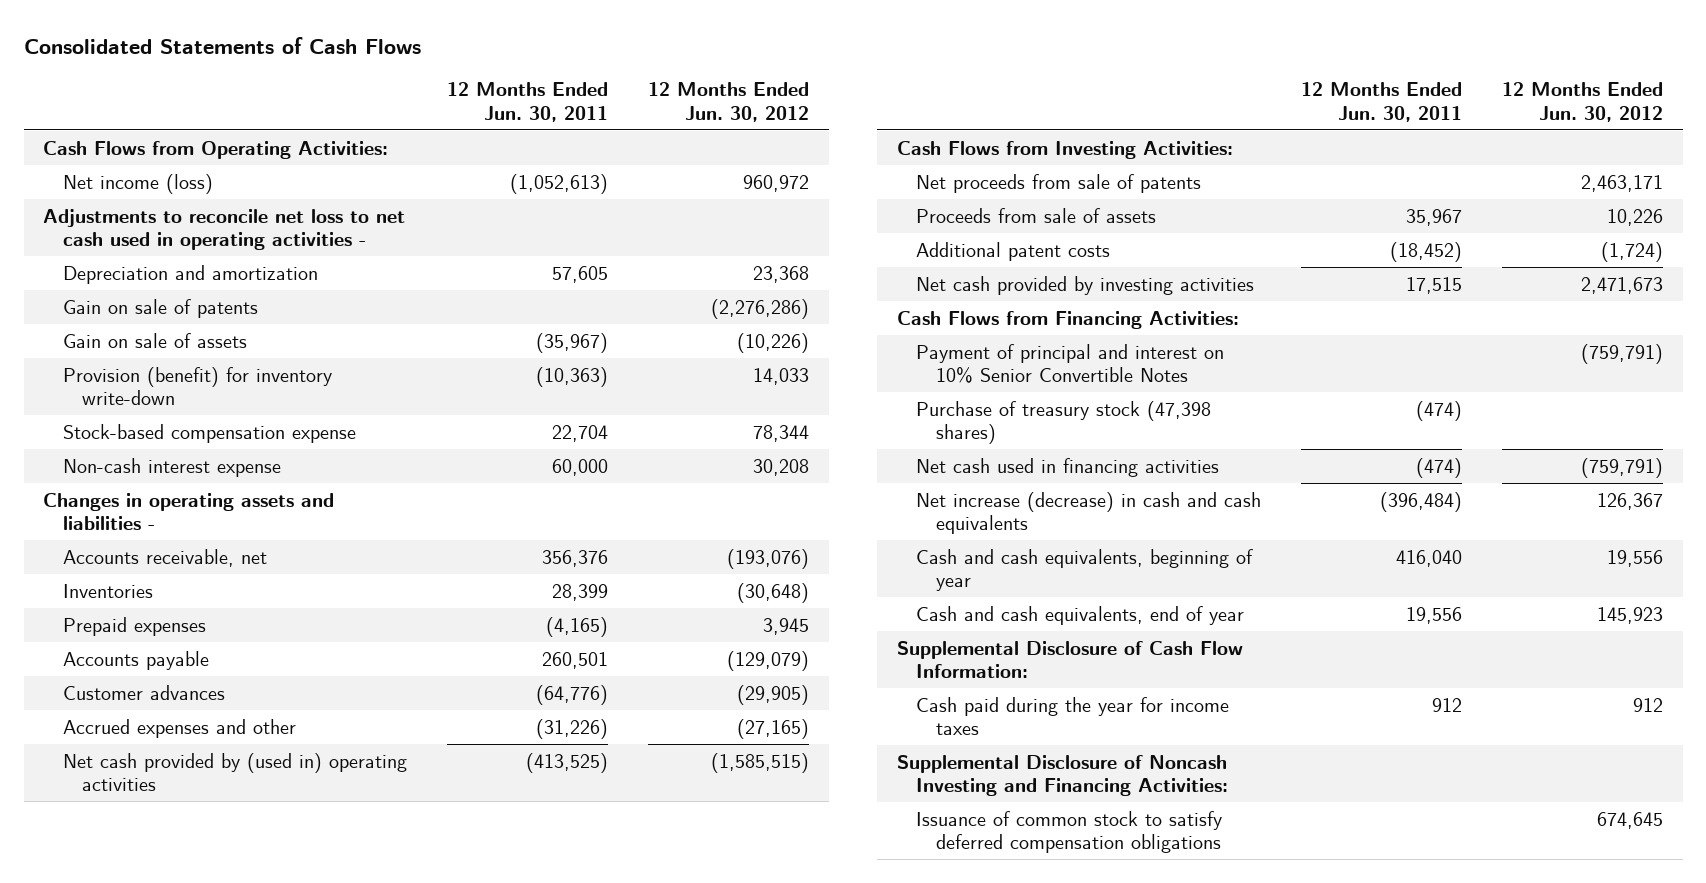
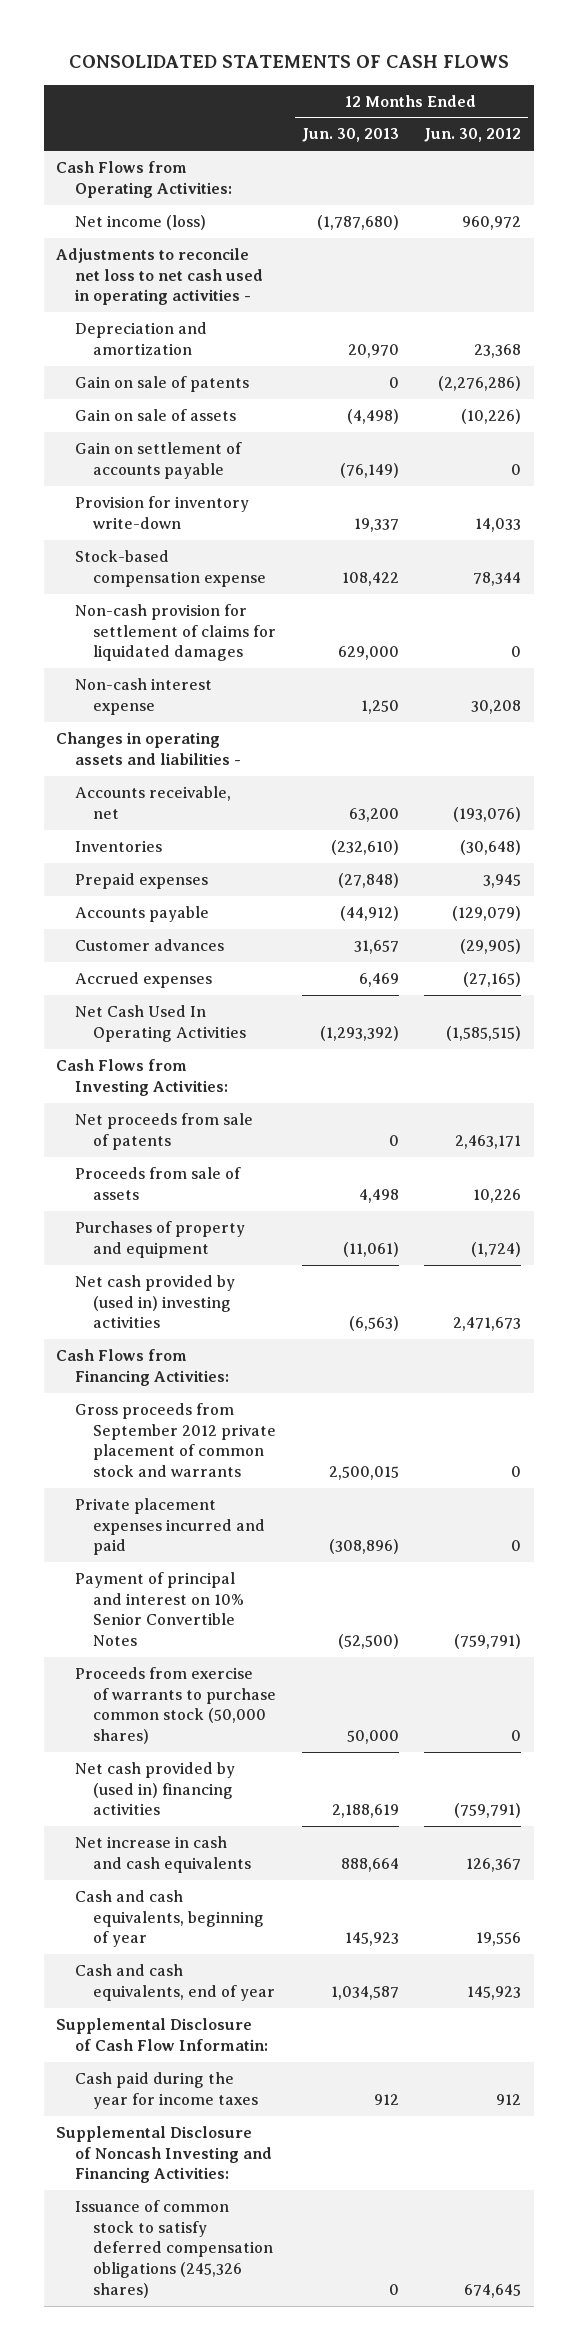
[23,36,421,54] Consolidated Statements of Cash Flows -> [68,55,509,69] CONSOLIDATED STATEMENTS OF CASH FLOWS
[447,82,609,122] 12 Months Ended Jun. 30, 2011 -> none
none -> [301,128,399,143] Jun. 30, 2013
none -> [74,441,242,479] Gain on settlement of accounts payable
[62,366,332,406] Provision (benefit) for inventory write-down -> [74,495,249,529] Provision for inventory write-down
none -> [74,603,276,662] Non-cash provision for settlement of claims for liquidated damages
[62,718,296,738] Accrued expenses and other -> [74,971,212,988] Accrued expenses
[62,752,407,792] Net cash provided by (used in) operating activities -> [74,1004,246,1042] Net Cash Used In Operating Activities
[916,241,1111,261] Additional patent costs -> [74,1220,245,1258] Purchases of property and equipment
[916,275,1255,295] Net cash provided by investing activities -> [74,1274,235,1329] Net cash provided by (used in) investing activities
none -> [74,1402,276,1478] Gross proceeds from September 2012 private placement of common stock and warrants
none -> [74,1497,265,1556] Private placement expenses incurred and paid
[916,400,1212,445] Purchase of treasury stock (47,398 shares) -> none
none -> [74,1666,276,1745] Proceeds from exercise of warrants to purchase common stock (50,000 shares)
[916,457,1220,477] Net cash used in financing activities -> [74,1761,235,1816] Net cash provided by (used in) financing activities
[916,491,1262,535] Net increase (decrease) in cash and cash equivalents -> [74,1835,251,1873] Net increase in cash and cash equivalents
[896,640,1243,679] Supplemental Disclosure of Cash Flow Information: -> [56,2017,268,2051] Supplemental Disclosure of Cash Flow Informatin:
[916,810,1223,854] Issuance of common stock to satisfy deferred compensation obligations -> [74,2199,273,2298] Issuance of common stock to satisfy deferred compensation obligations (245,326 shares)

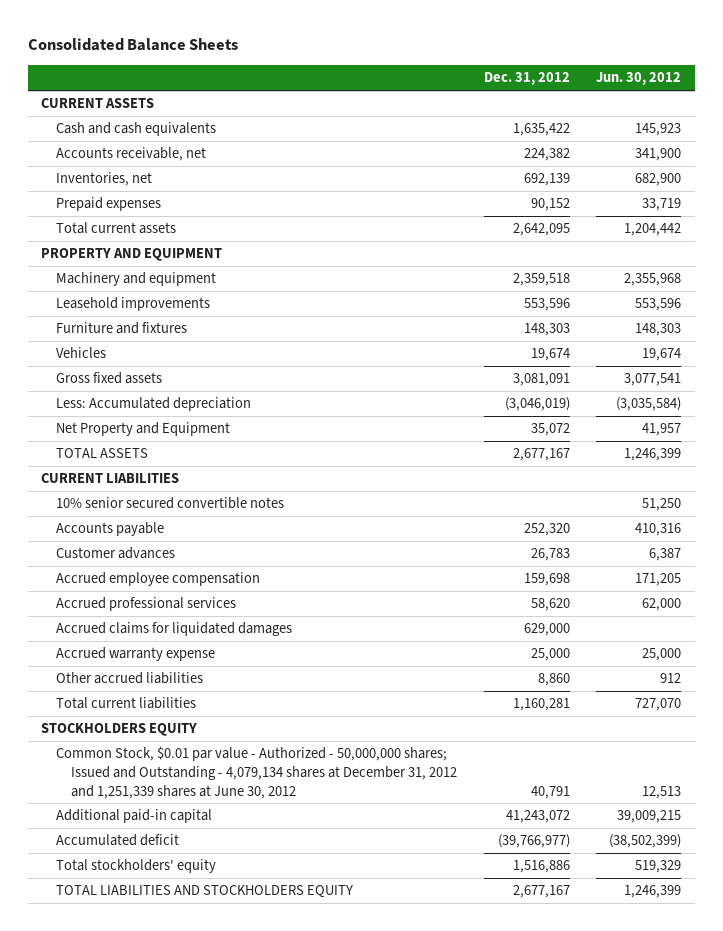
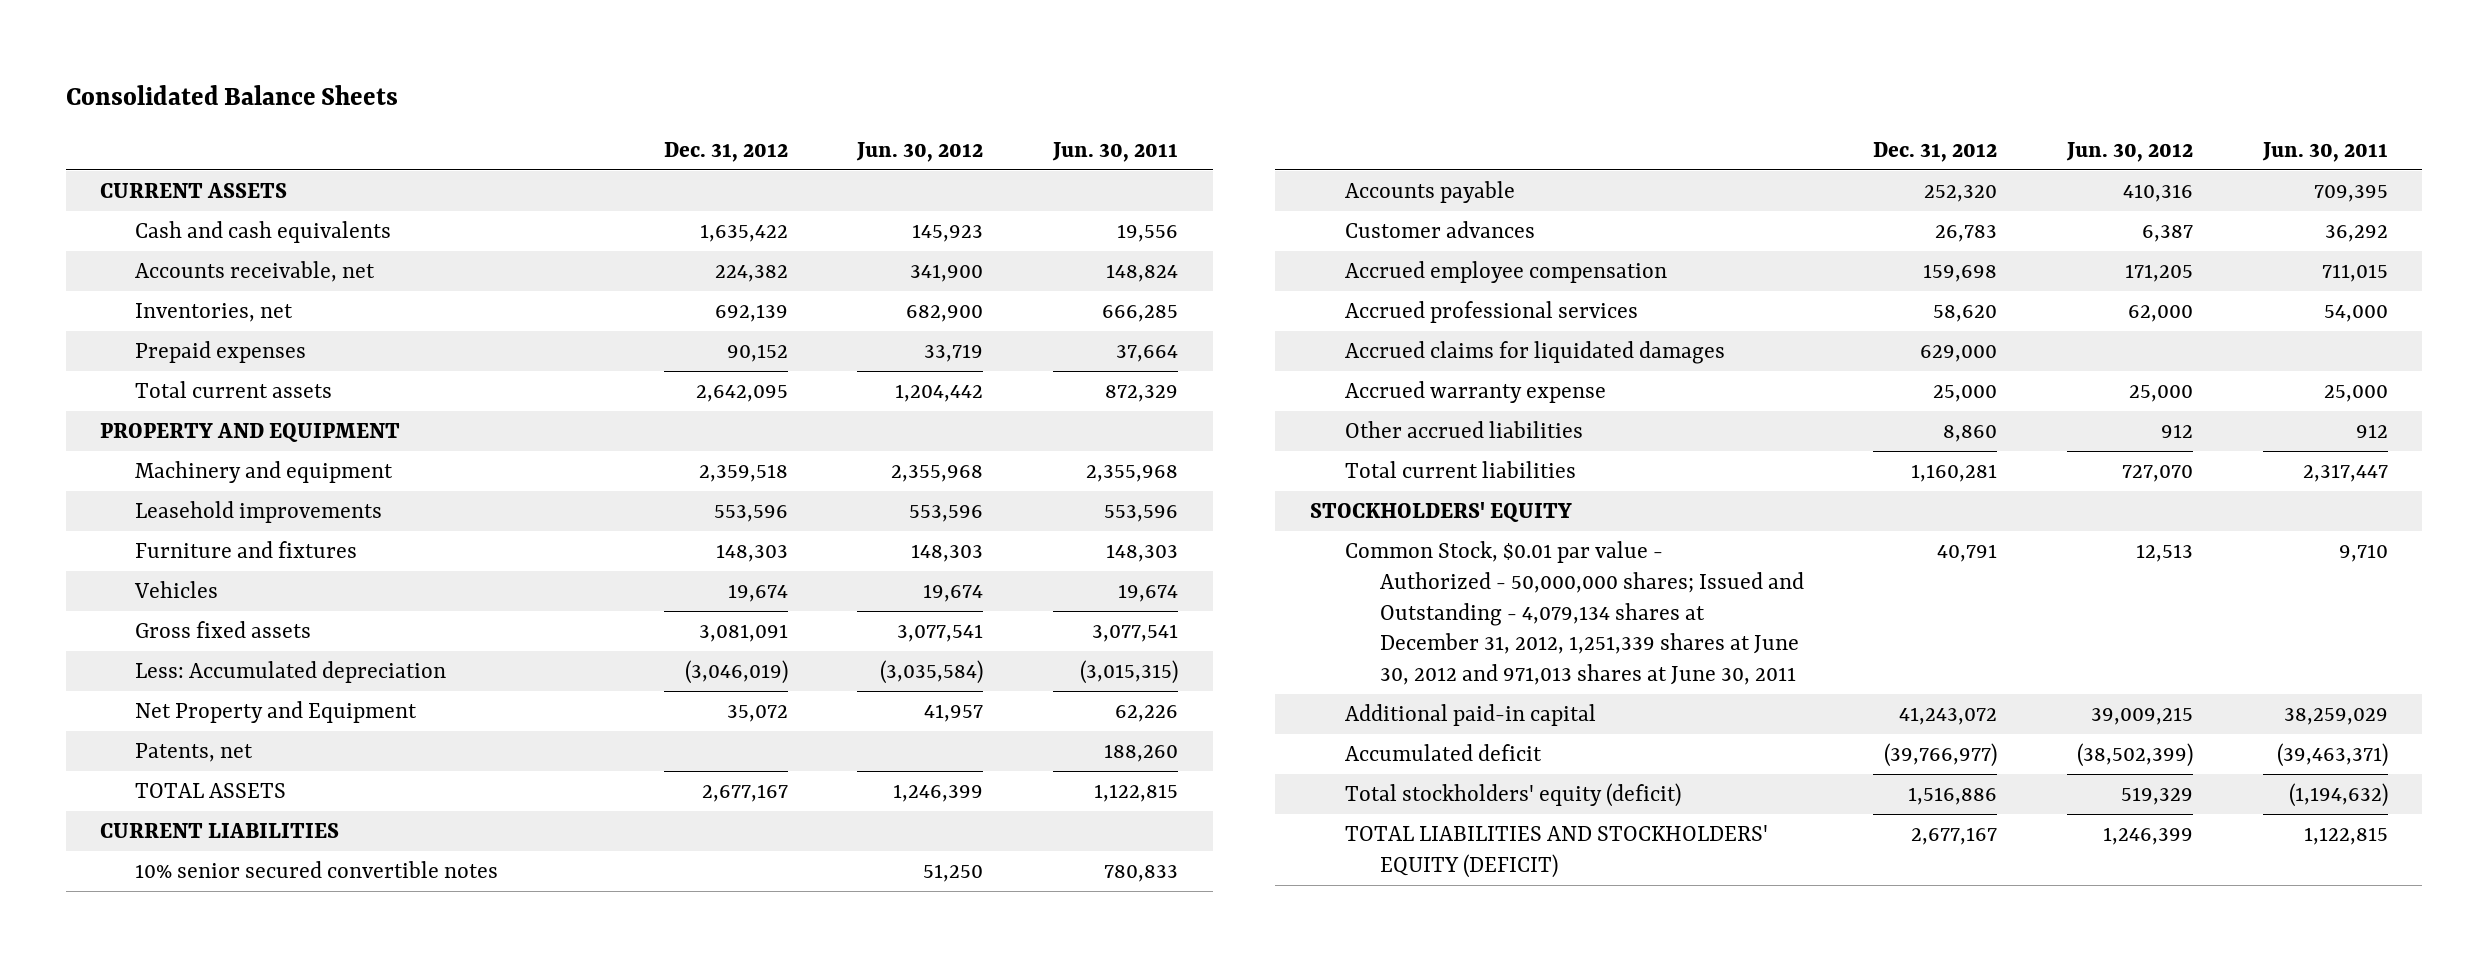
none -> [1051,141,1178,162] Jun. 30, 2011
none -> [135,743,254,763] Patents, net
[41,723,198,737] STOCKHOLDERS EQUITY -> [1310,502,1573,523] STOCKHOLDERS' EQUITY
[56,746,457,799] Common Stock, $0.01 par value - Authorized - 50,000,000 shares; Issued and Outstanding - 4,079,134 shares at December 31, 2012 and 1,251,339 shares at June 30, 2012 -> [1344,541,1804,685] Common Stock, $0.01 par value - Authorized - 50,000,000 shares; Issued and Outstanding - 4,079,134 shares at December 31, 2012, 1,251,339 shares at June 30, 2012 and 971,013 shares at June 30, 2011
[56,859,217,874] Total stockholders' equity -> [1344,783,1681,808] Total stockholders' equity (deficit)
[56,885,354,899] TOTAL LIABILITIES AND STOCKHOLDERS EQUITY -> [1344,825,1768,878] TOTAL LIABILITIES AND STOCKHOLDERS' EQUITY (DEFICIT)

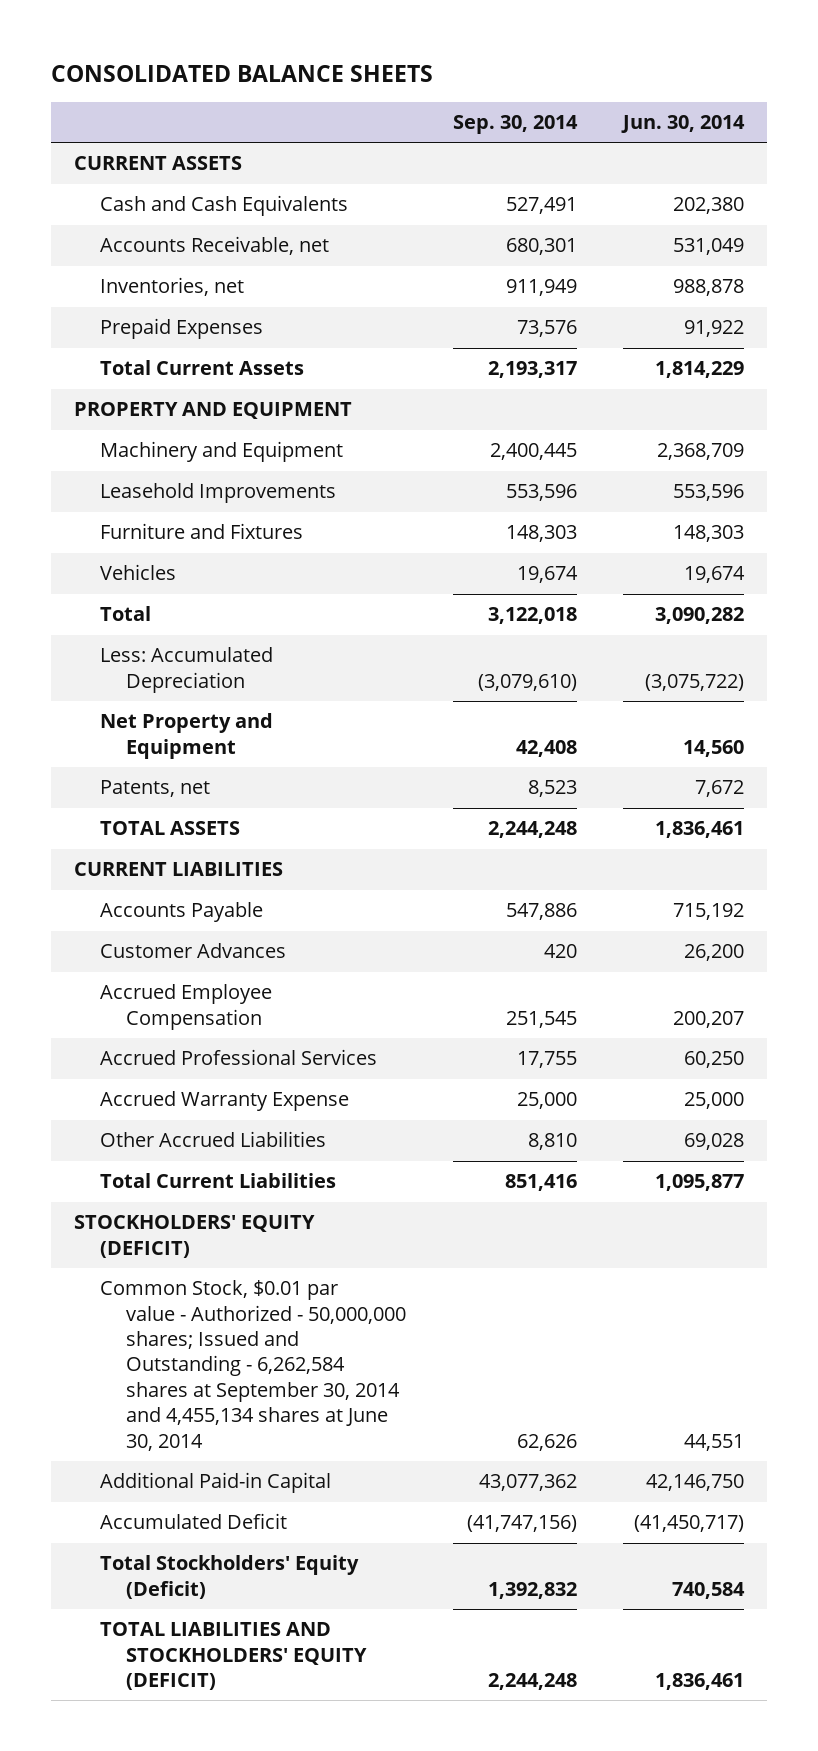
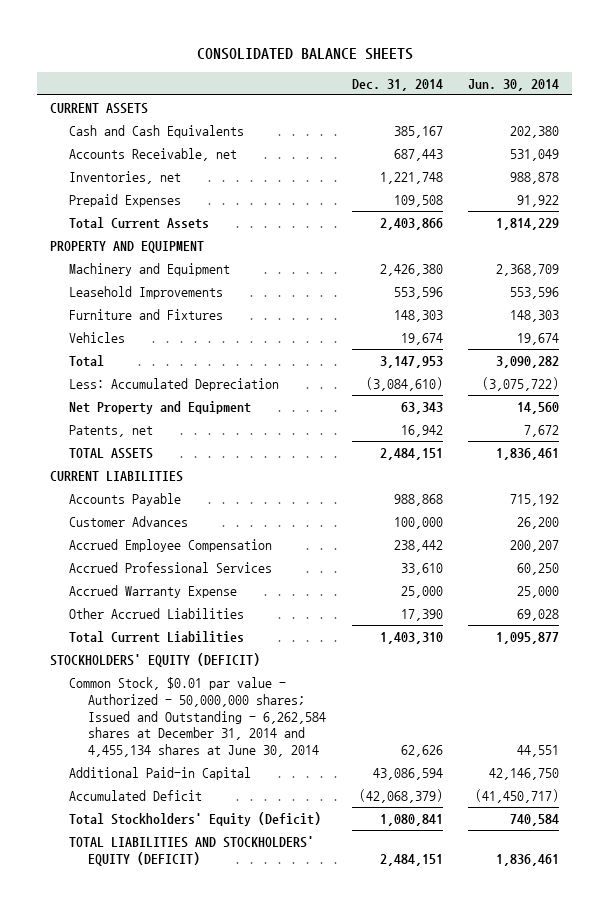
[452,115,578,135] Sep. 30, 2014 -> none
none -> [351,78,443,91] Dec. 31, 2014
[100,1280,407,1451] Common Stock, $0.01 par value - Authorized - 50,000,000 shares; Issued and Outstanding - 6,262,584 shares at September 30, 2014 and 4,455,134 shares at June 30, 2014 -> [69,676,326,758] Common Stock, $0.01 par value - Authorized - 50,000,000 shares; Issued and Outstanding - 6,262,584 shares at December 31, 2014 and 4,455,134 shares at June 30, 2014

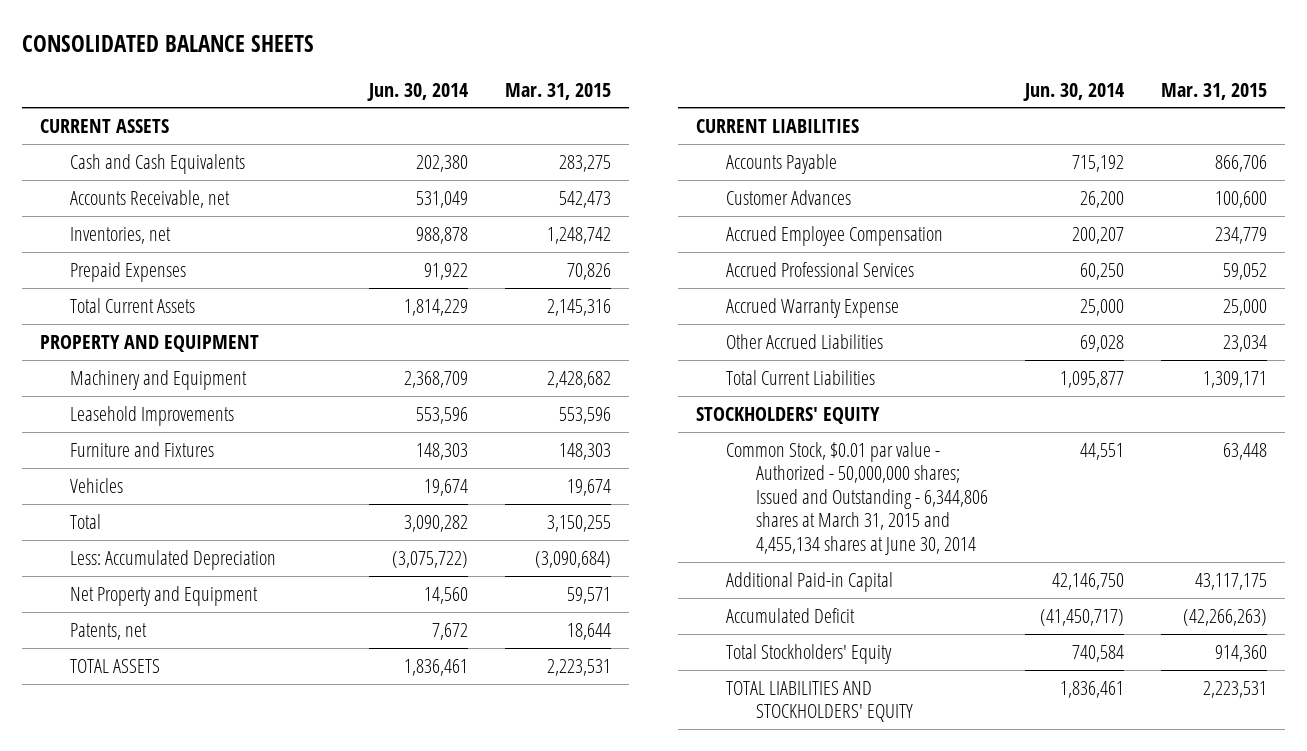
[351,78,443,91] Dec. 31, 2014 -> none
none -> [504,82,611,100] Mar. 31, 2015
[50,652,261,667] STOCKHOLDERS' EQUITY (DEFICIT) -> [696,406,881,424] STOCKHOLDERS' EQUITY
[69,676,326,758] Common Stock, $0.01 par value - Authorized - 50,000,000 shares; Issued and Outstanding - 6,262,584 shares at December 31, 2014 and 4,455,134 shares at June 30, 2014 -> [726,441,988,555] Common Stock, $0.01 par value - Authorized - 50,000,000 shares; Issued and Outstanding - 6,344,806 shares at March 31, 2015 and 4,455,134 shares at June 30, 2014
[69,811,322,826] Total Stockholders' Equity (Deficit) -> [726,643,893,664] Total Stockholders' Equity
[69,835,315,866] TOTAL LIABILITIES AND STOCKHOLDERS' EQUITY (DEFICIT) -> [726,680,913,723] TOTAL LIABILITIES AND STOCKHOLDERS' EQUITY

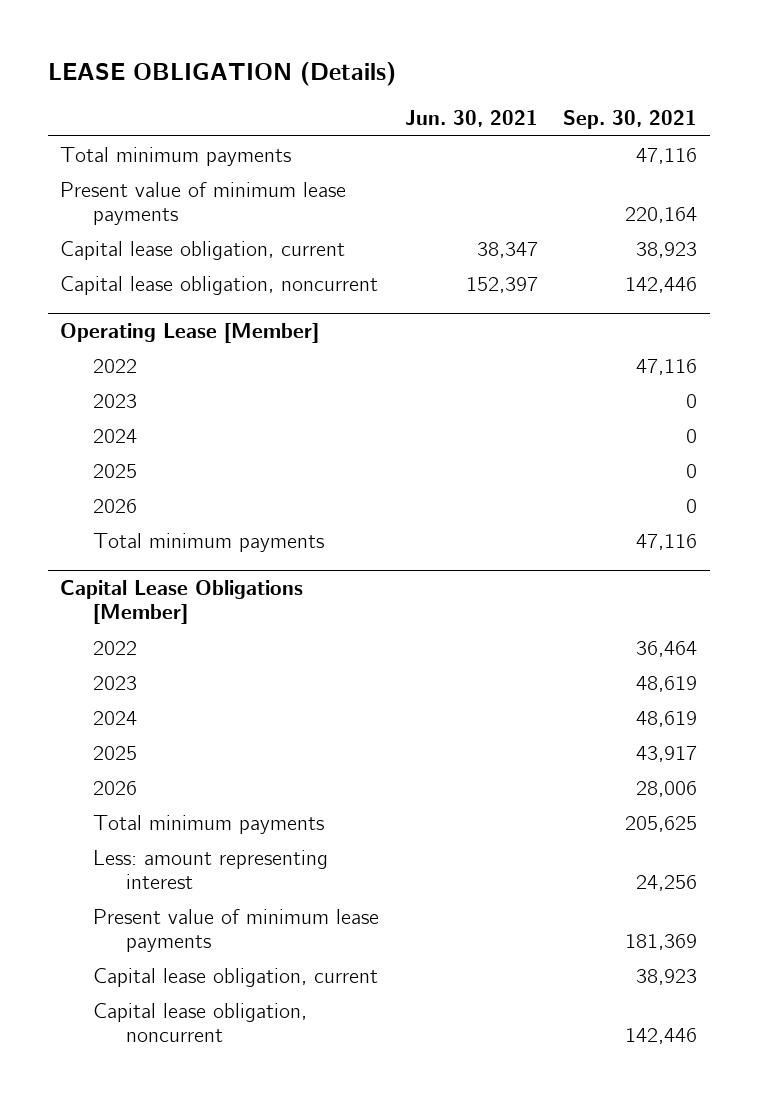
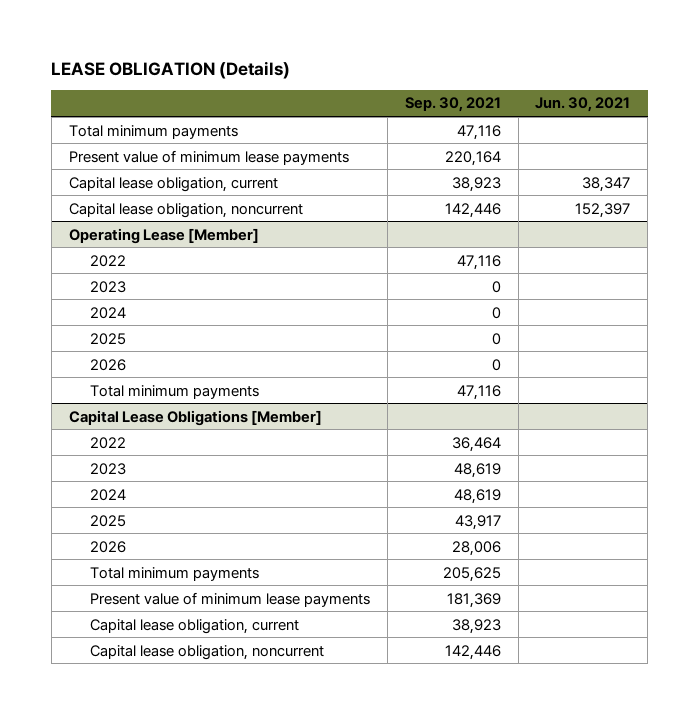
[93,849,329,890] Less: amount representing interest -> none

